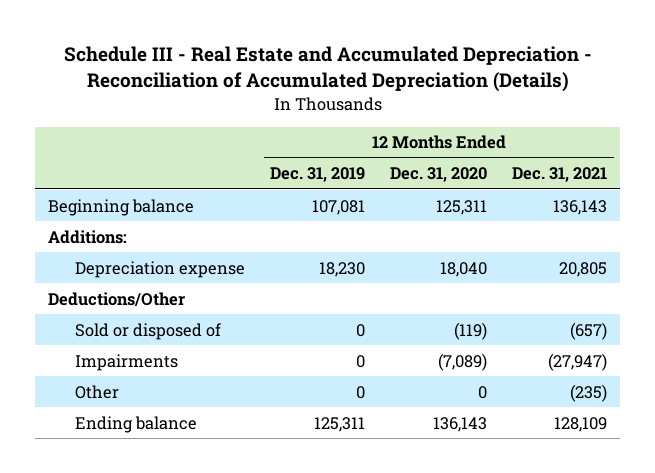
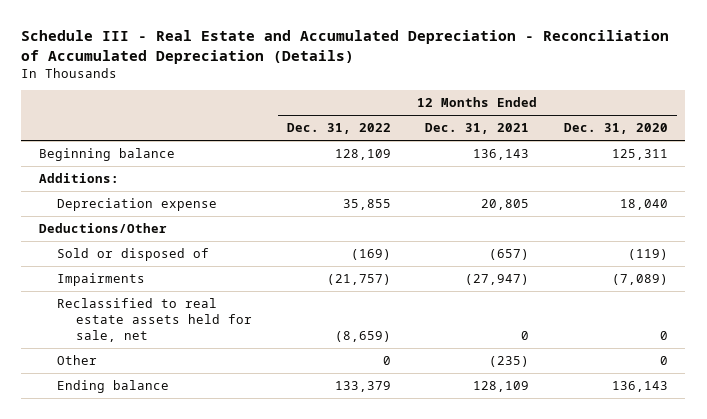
[269,167,365,183] Dec. 31, 2019 -> none
none -> [286,123,391,135] Dec. 31, 2022
none -> [57,298,252,342] Reclassified to real estate assets held for sale, net

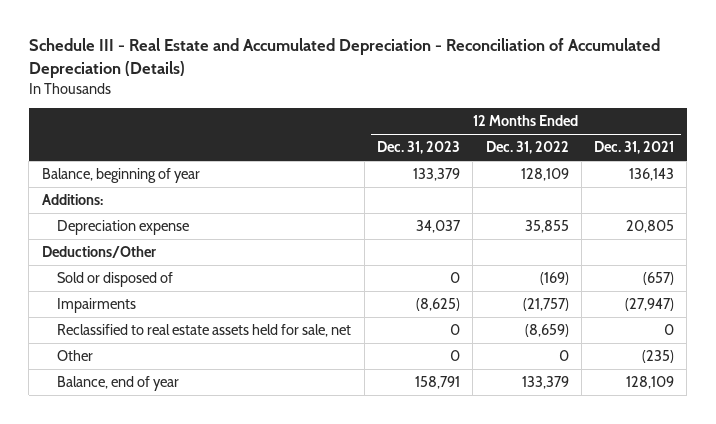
[564,123,669,135] Dec. 31, 2020 -> none
none -> [376,141,460,155] Dec. 31, 2023
[38,148,175,162] Beginning balance -> [41,168,200,184] Balance, beginning of year
[57,380,170,394] Ending balance -> [57,376,180,392] Balance, end of year

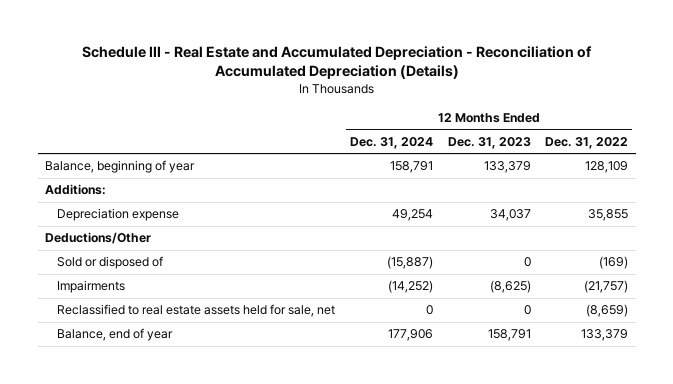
[594,141,675,155] Dec. 31, 2021 -> none
none -> [349,136,433,149] Dec. 31, 2024
[57,350,94,362] Other -> none

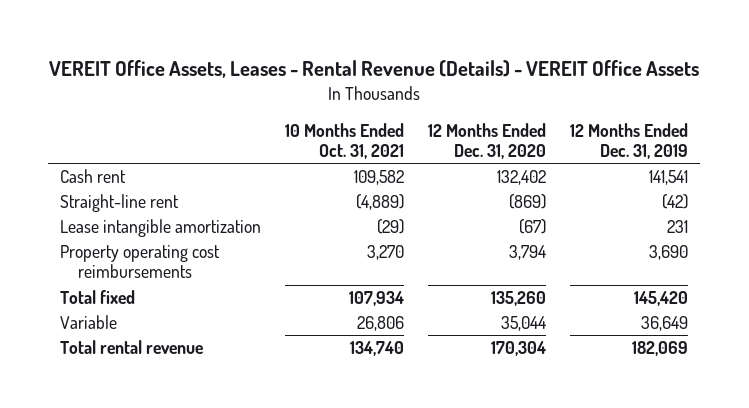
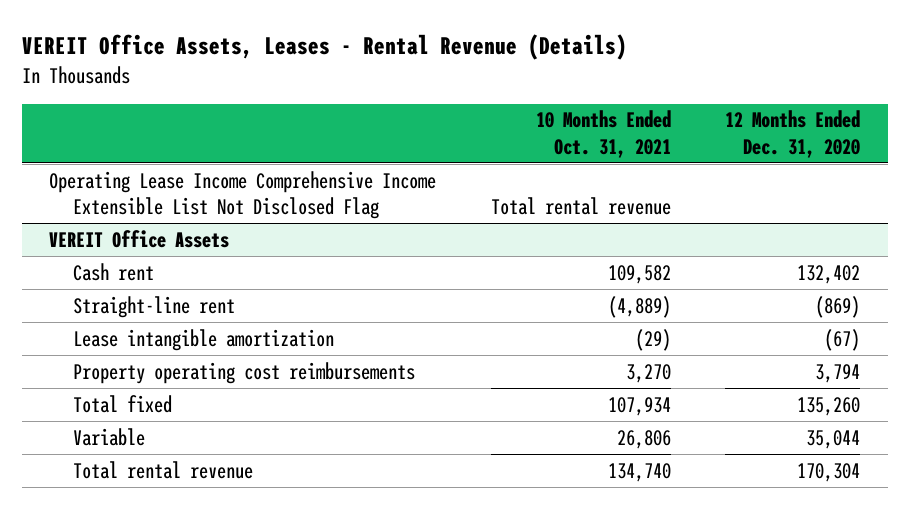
[49,59,700,78] VEREIT Office Assets, Leases - Rental Revenue (Details) - VEREIT Office Assets -> [21,34,627,61] VEREIT Office Assets, Leases - Rental Revenue (Details)
[570,122,689,159] 12 Months Ended Dec. 31, 2019 -> none
none -> [48,170,436,219] Operating Lease Income Comprehensive Income Extensible List Not Disclosed Flag
none -> [48,229,229,248] VEREIT Office Assets

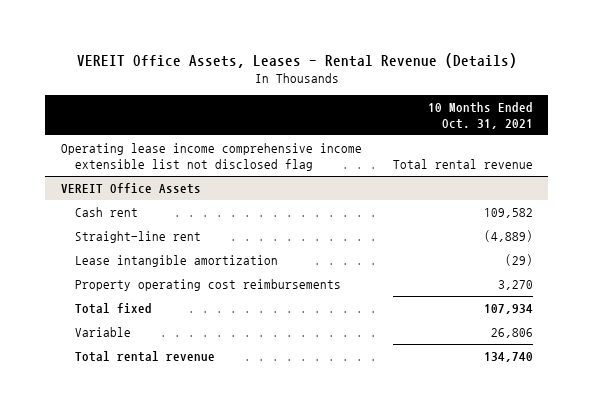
[725,110,861,158] 12 Months Ended Dec. 31, 2020 -> none
[48,170,436,219] Operating Lease Income Comprehensive Income Extensible List Not Disclosed Flag -> [60,143,362,171] Operating lease income comprehensive income extensible list not disclosed flag

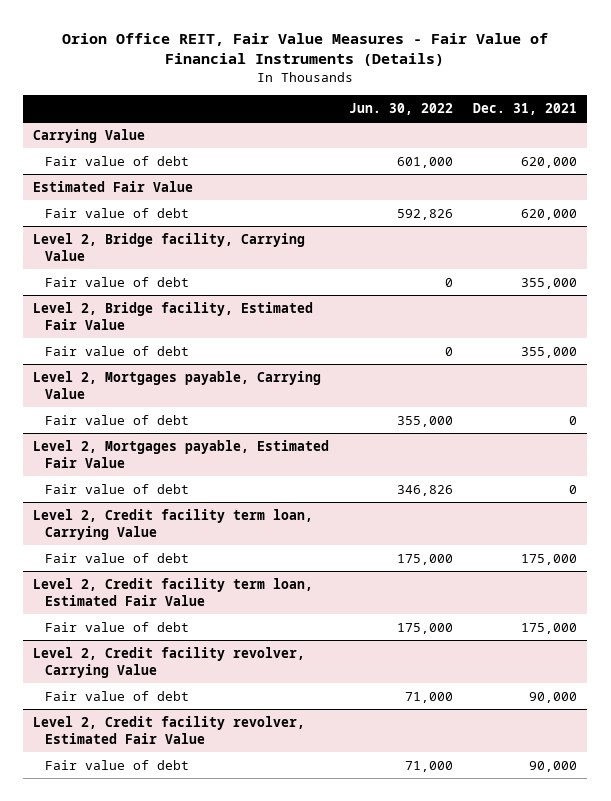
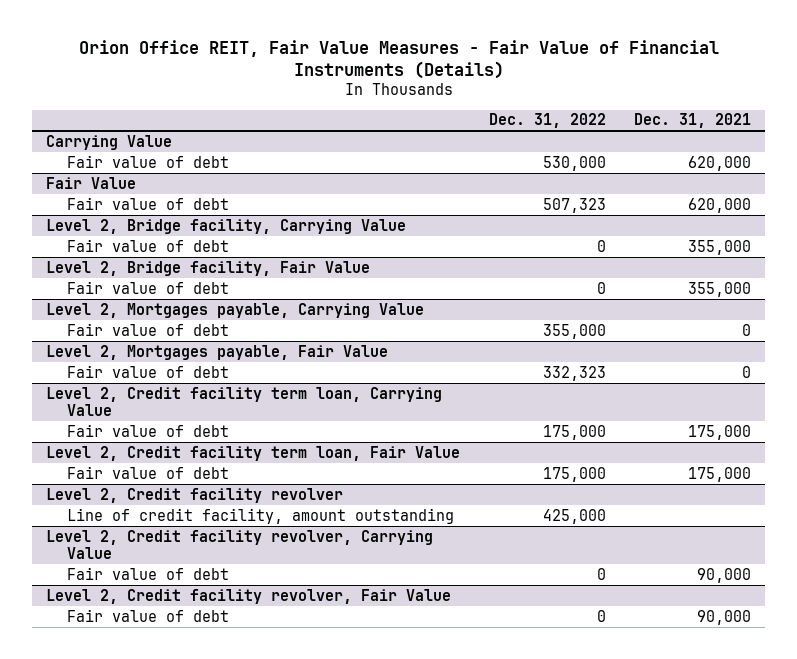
[349,102,454,115] Jun. 30, 2022 -> none
none -> [488,113,606,129] Dec. 31, 2022
[33,180,194,192] Estimated Fair Value -> [46,176,137,189] Fair Value
[33,301,314,330] Level 2, Bridge facility, Estimated Fair Value -> [46,260,371,276] Level 2, Bridge facility, Fair Value
[33,439,330,468] Level 2, Mortgages payable, Estimated Fair Value -> [46,344,389,360] Level 2, Mortgages payable, Fair Value
[33,577,314,606] Level 2, Credit facility term loan, Estimated Fair Value -> [46,445,461,461] Level 2, Credit facility term loan, Fair Value
none -> [46,487,344,503] Level 2, Credit facility revolver
none -> [67,507,455,524] Line of credit facility, amount outstanding
[33,715,306,744] Level 2, Credit facility revolver, Estimated Fair Value -> [46,588,452,604] Level 2, Credit facility revolver, Fair Value

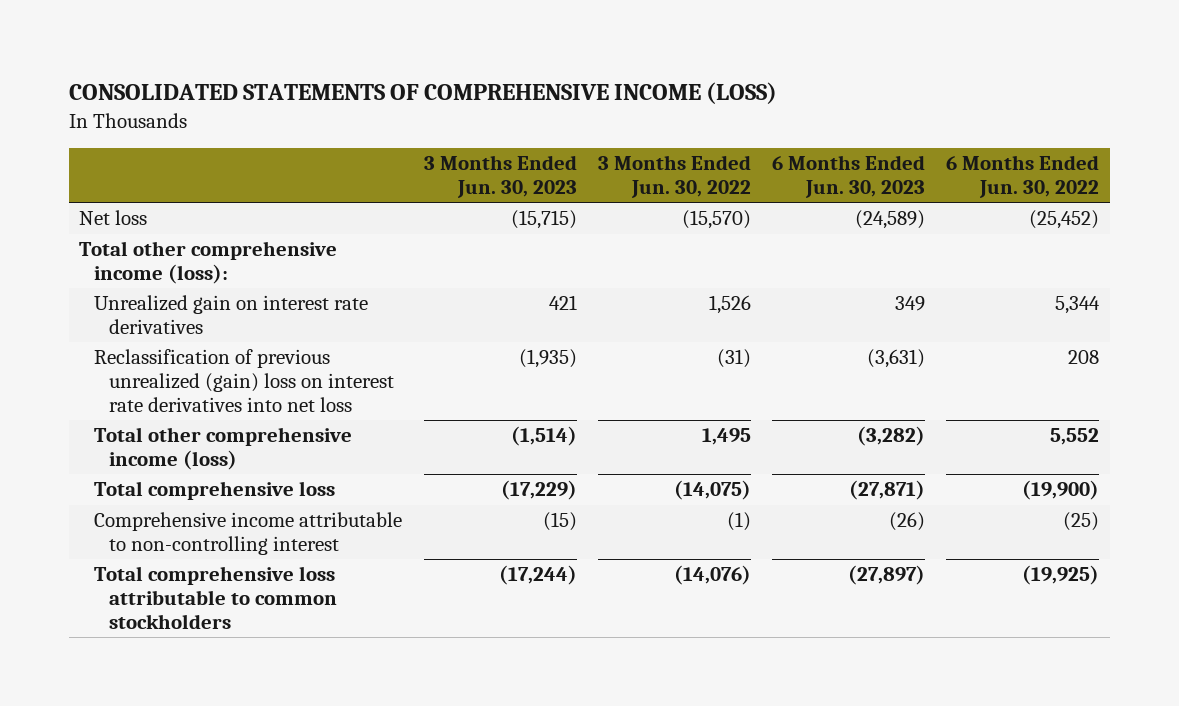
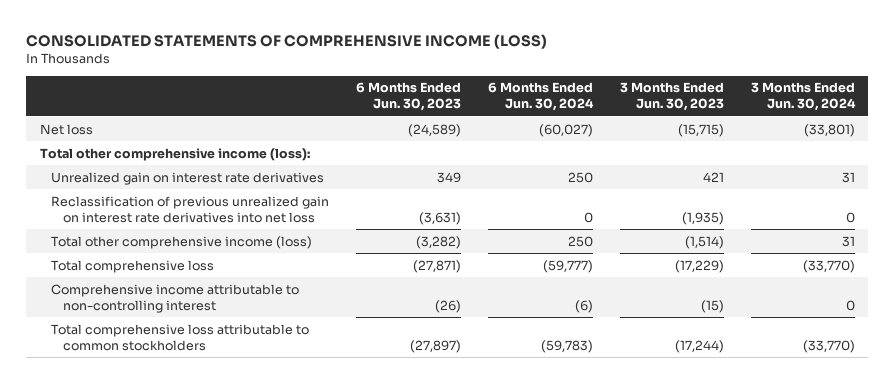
[597,155,751,198] 3 Months Ended Jun. 30, 2022 -> none
[946,155,1100,198] 6 Months Ended Jun. 30, 2022 -> none
none -> [488,82,595,112] 6 Months Ended Jun. 30, 2024
none -> [750,82,856,112] 3 Months Ended Jun. 30, 2024
[94,349,395,412] Reclassification of previous unrealized (gain) loss on interest rate derivatives into net loss -> [51,195,330,223] Reclassification of previous unrealized gain on interest rate derivatives into net loss

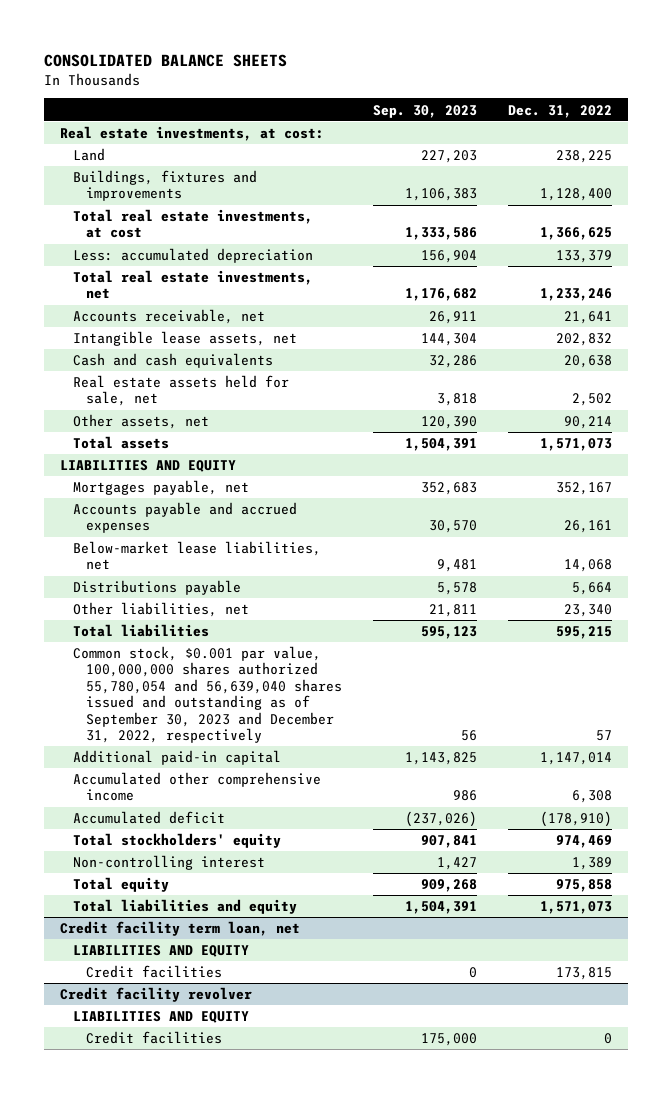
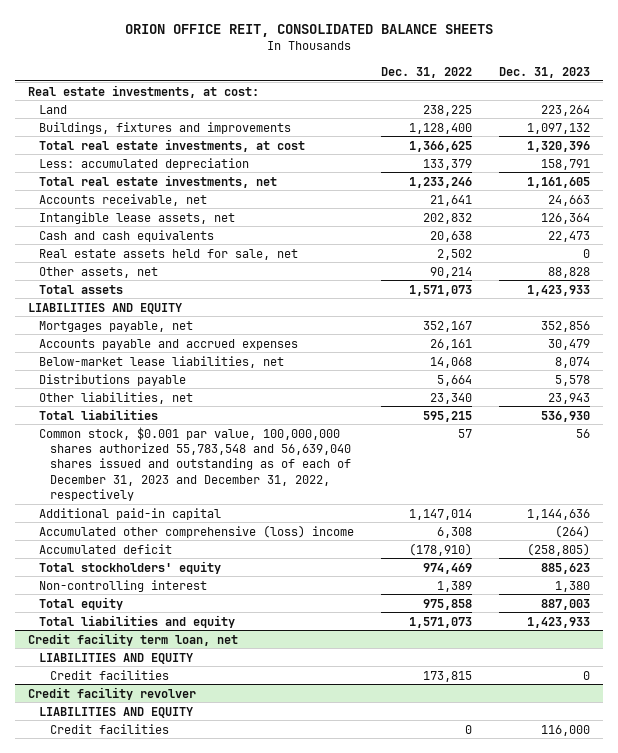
[44,53,288,67] CONSOLIDATED BALANCE SHEETS -> [125,23,494,37] ORION OFFICE REIT, CONSOLIDATED BALANCE SHEETS
[372,104,477,118] Sep. 30, 2023 -> none
none -> [499,67,591,79] Dec. 31, 2023
[72,646,342,743] Common stock, $0.001 par value, 100,000,000 shares authorized 55,780,054 and 56,639,040 shares issued and outstanding as of September 30, 2023 and December 31, 2022, respectively -> [39,426,351,502] Common stock, $0.001 par value, 100,000,000 shares authorized 55,783,548 and 56,639,040 shares issued and outstanding as of each of December 31, 2023 and December 31, 2022, respectively
[72,772,321,802] Accumulated other comprehensive income -> [39,524,355,538] Accumulated other comprehensive (loss) income

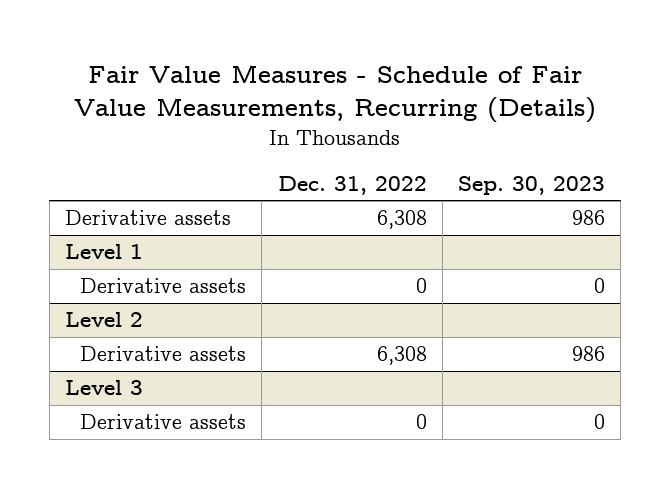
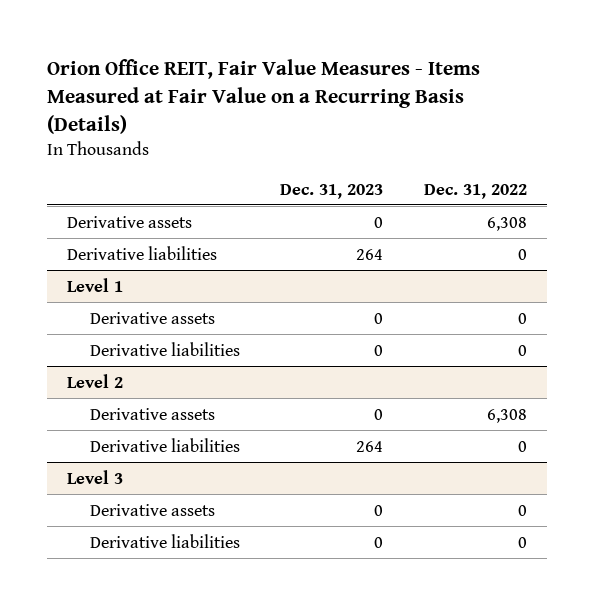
[73,64,596,123] Fair Value Measures - Schedule of Fair Value Measurements, Recurring (Details) -> [47,59,481,134] Orion Office REIT, Fair Value Measures - Items Measured at Fair Value on a Recurring Basis (Details)
[457,175,605,195] Sep. 30, 2023 -> none
none -> [280,183,384,199] Dec. 31, 2023
none -> [67,245,218,260] Derivative liabilities
none -> [89,341,240,356] Derivative liabilities
none -> [89,437,240,452] Derivative liabilities
none -> [89,533,240,548] Derivative liabilities

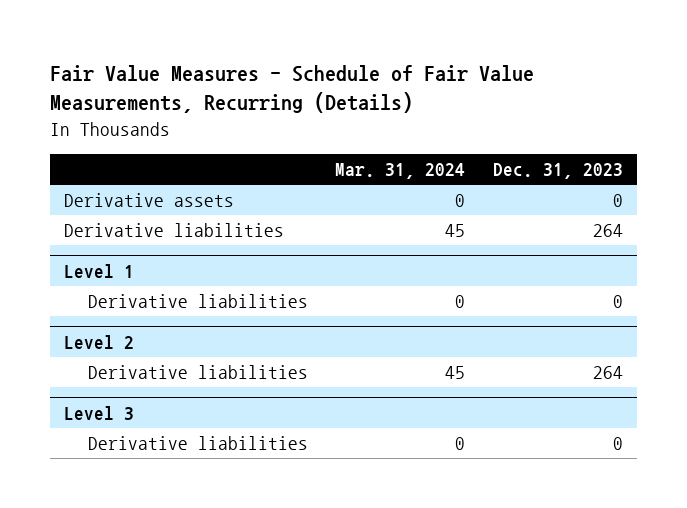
[47,59,481,134] Orion Office REIT, Fair Value Measures - Items Measured at Fair Value on a Recurring Basis (Details) -> [50,64,535,114] Fair Value Measures - Schedule of Fair Value Measurements, Recurring (Details)
[423,183,527,199] Dec. 31, 2022 -> none
none -> [335,163,466,180] Mar. 31, 2024
[89,311,215,324] Derivative assets -> none
[89,407,215,420] Derivative assets -> none
[89,503,215,516] Derivative assets -> none

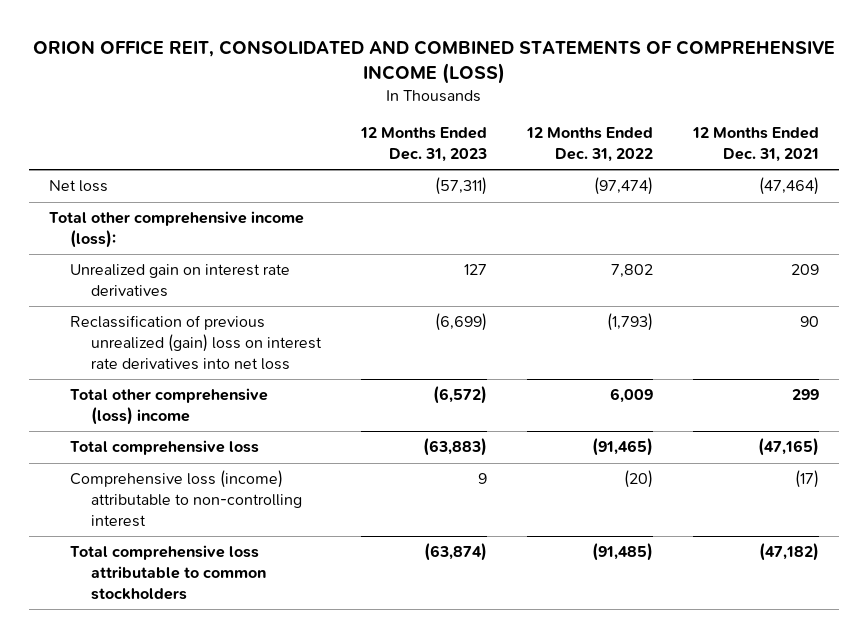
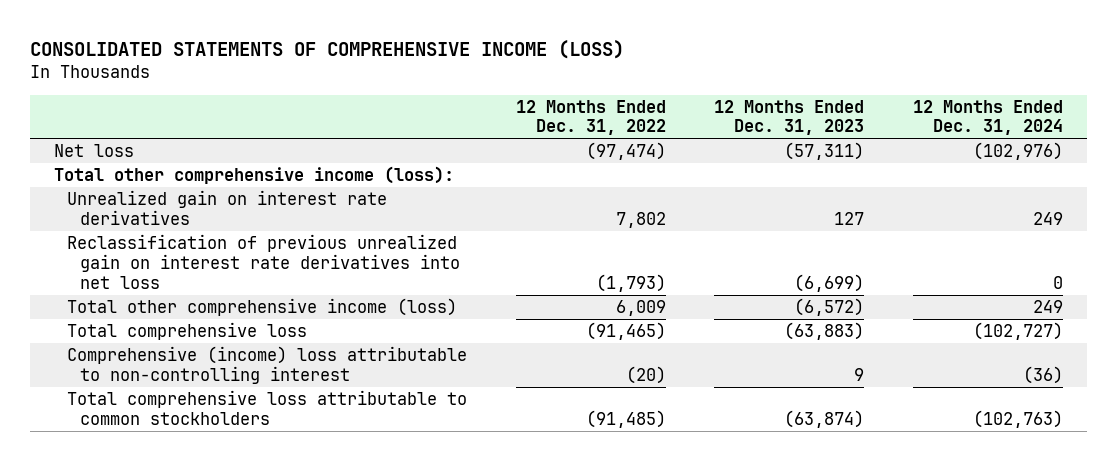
[32,40,835,85] ORION OFFICE REIT, CONSOLIDATED AND COMBINED STATEMENTS OF COMPREHENSIVE INCOME (LOSS) -> [30,39,625,59] CONSOLIDATED STATEMENTS OF COMPREHENSIVE INCOME (LOSS)
[691,127,819,162] 12 Months Ended Dec. 31, 2021 -> none
none -> [912,99,1063,136] 12 Months Ended Dec. 31, 2024
[70,315,323,370] Reclassification of previous unrealized (gain) loss on interest rate derivatives into net loss -> [67,234,460,289] Reclassification of previous unrealized gain on interest rate derivatives into net loss
[70,388,269,426] Total other comprehensive (loss) income -> [67,298,458,317] Total other comprehensive income (loss)
[70,470,303,527] Comprehensive loss (income) attributable to non-controlling interest -> [67,346,468,384] Comprehensive (income) loss attributable to non-controlling interest

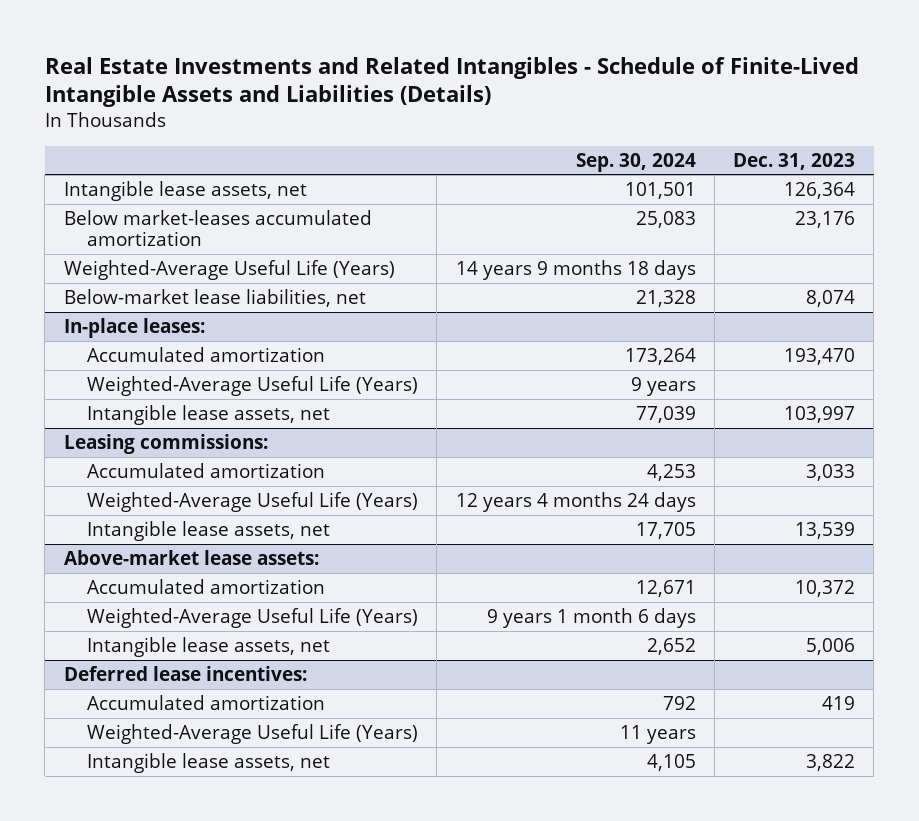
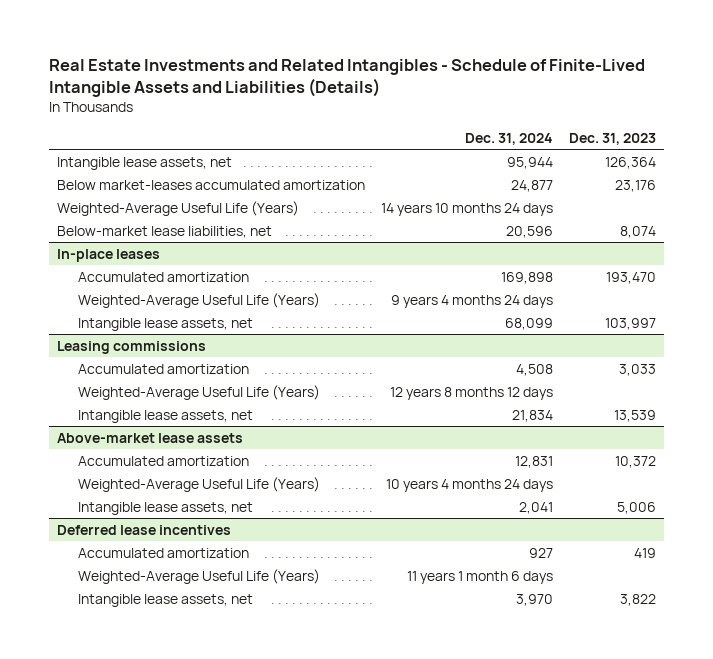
[575,152,696,172] Sep. 30, 2024 -> none
none -> [464,132,553,145] Dec. 31, 2024
[63,317,205,338] In-place leases: -> [56,248,160,262] In-place leases
[63,433,268,454] Leasing commissions: -> [56,340,206,354] Leasing commissions
[63,549,319,565] Above-market lease assets: -> [56,432,243,443] Above-market lease assets
[63,665,307,681] Deferred lease incentives: -> [56,524,231,535] Deferred lease incentives

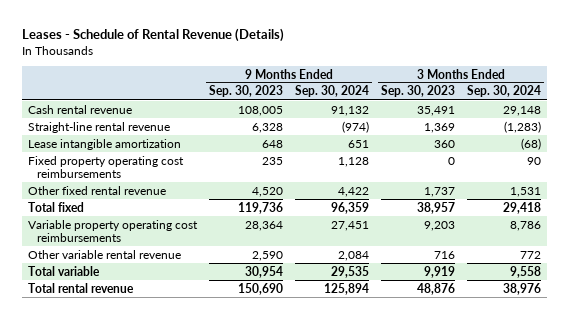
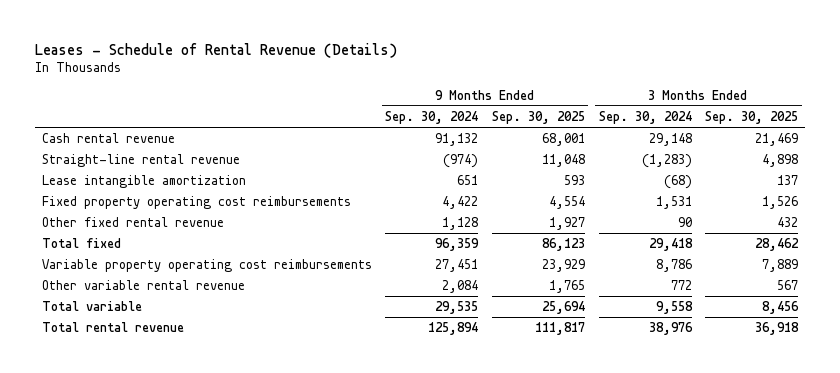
[208,85,283,98] Sep. 30, 2023 -> none
[381,85,456,98] Sep. 30, 2023 -> none
none -> [491,110,585,124] Sep. 30, 2025
none -> [705,110,799,124] Sep. 30, 2025
[338,156,370,167] 1,128 -> [442,195,479,209] 4,422
[527,156,542,165] 90 -> [655,195,692,209] 1,531
[338,186,370,197] 4,422 -> [442,216,479,230] 1,128
[510,186,542,197] 1,531 -> [677,216,692,227] 90

